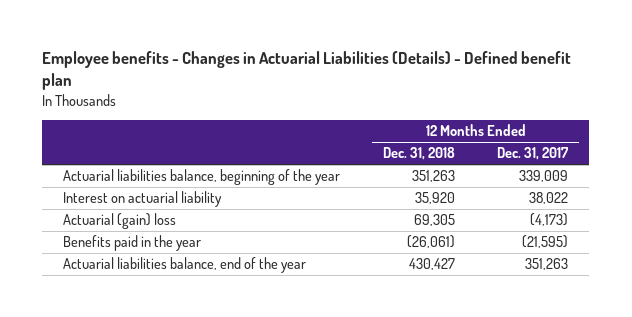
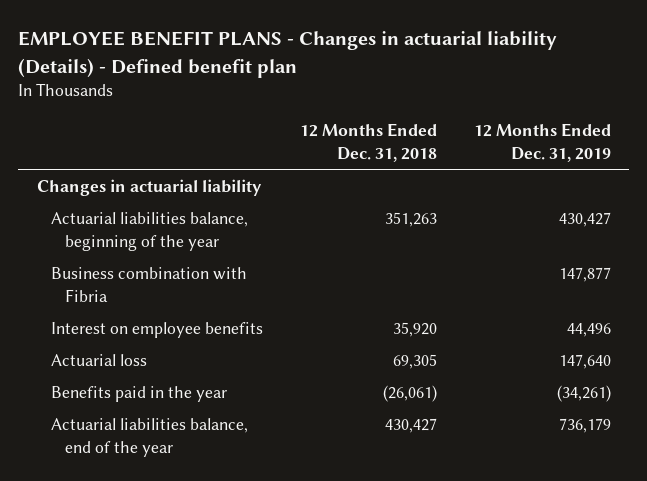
[42,51,572,91] Employee benefits - Changes in Actuarial Liabilities (Details) - Defined benefit plan -> [18,31,558,78] EMPLOYEE BENEFIT PLANS - Changes in actuarial liability (Details) - Defined benefit plan
[497,147,570,161] Dec. 31, 2017 -> none
none -> [473,122,611,162] 12 Months Ended Dec. 31, 2019
none -> [36,178,262,196] Changes in actuarial liability
none -> [50,266,247,302] Business combination with Fibria
[63,191,223,208] Interest on actuarial liability -> [50,321,263,338] Interest on employee benefits
[63,213,177,230] Actuarial (gain) loss -> [50,353,147,366] Actuarial loss

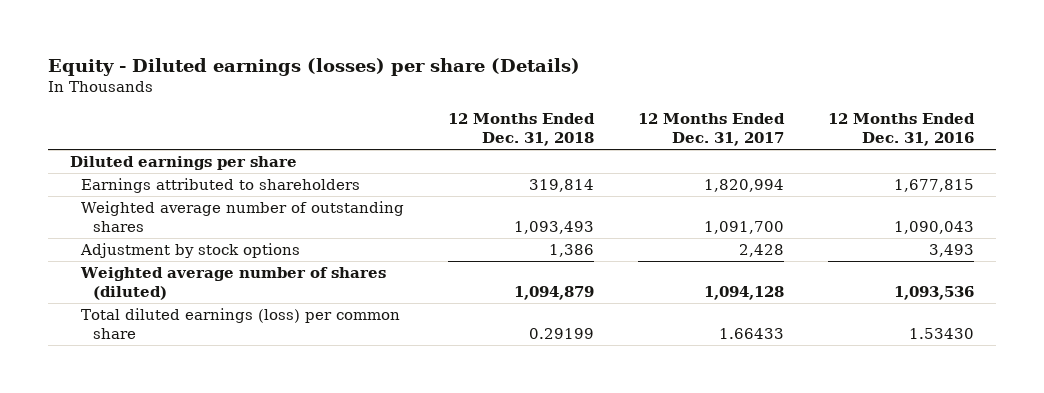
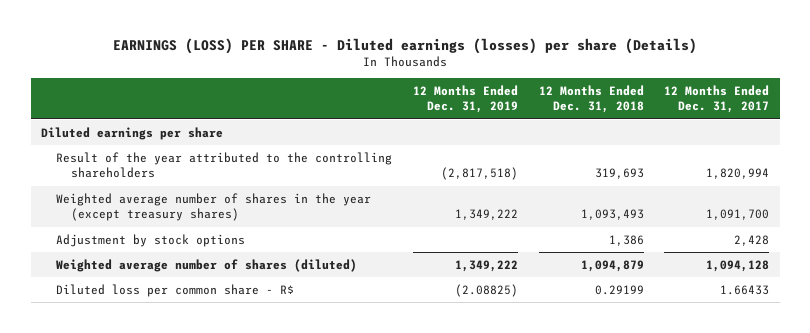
[47,57,580,76] Equity - Diluted earnings (losses) per share (Details) -> [113,37,698,54] EARNINGS (LOSS) PER SHARE - Diluted earnings (losses) per share (Details)
[827,113,975,146] 12 Months Ended Dec. 31, 2016 -> none
none -> [412,84,518,114] 12 Months Ended Dec. 31, 2019
[81,178,361,194] Earnings attributed to shareholders -> none
none -> [56,151,393,179] Result of the year attributed to the controlling shareholders
[81,201,405,232] Weighted average number of outstanding shares -> [56,192,372,222] Weighted average number of shares in the year (except treasury shares)
[81,308,401,339] Total diluted earnings (loss) per common share -> [56,283,295,297] Diluted loss per common share - R$

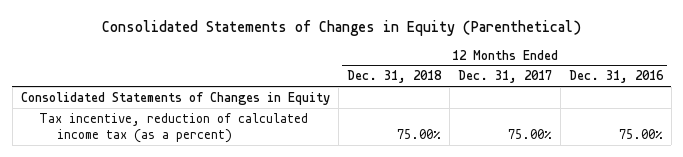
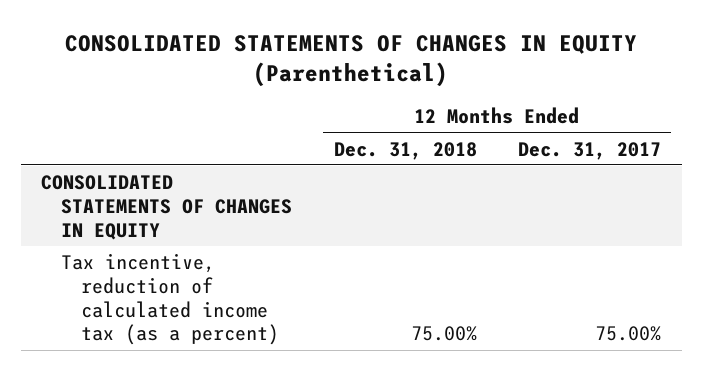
[101,20,581,37] Consolidated Statements of Changes in Equity (Parenthetical) -> [65,34,638,88] CONSOLIDATED STATEMENTS OF CHANGES IN EQUITY (Parenthetical)
[568,70,664,84] Dec. 31, 2016 -> none
[20,91,330,105] Consolidated Statements of Changes in Equity -> [41,174,293,240] CONSOLIDATED STATEMENTS OF CHANGES IN EQUITY

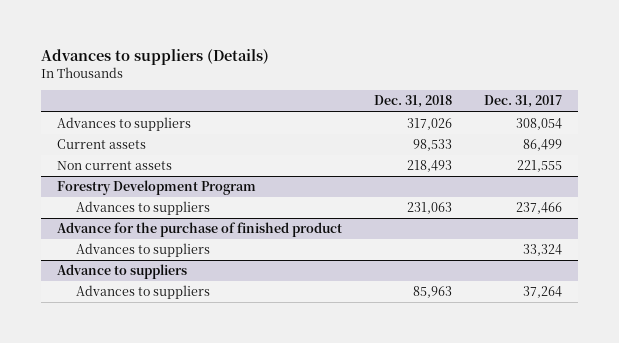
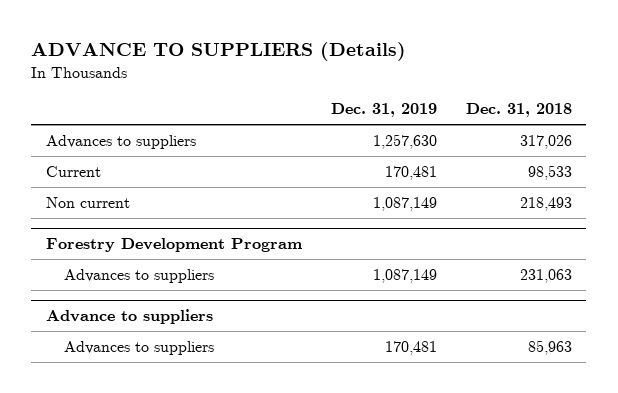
[41,48,270,65] Advances to suppliers (Details) -> [31,41,407,61] ADVANCE TO SUPPLIERS (Details)
[484,95,563,109] Dec. 31, 2017 -> none
none -> [330,103,437,118] Dec. 31, 2019
[57,139,147,150] Current assets -> [45,165,101,177] Current
[57,161,173,171] Non current assets -> [45,196,130,208] Non current
[57,222,343,238] Advance for the purchase of finished product -> none
[76,243,211,258] Advances to suppliers -> none

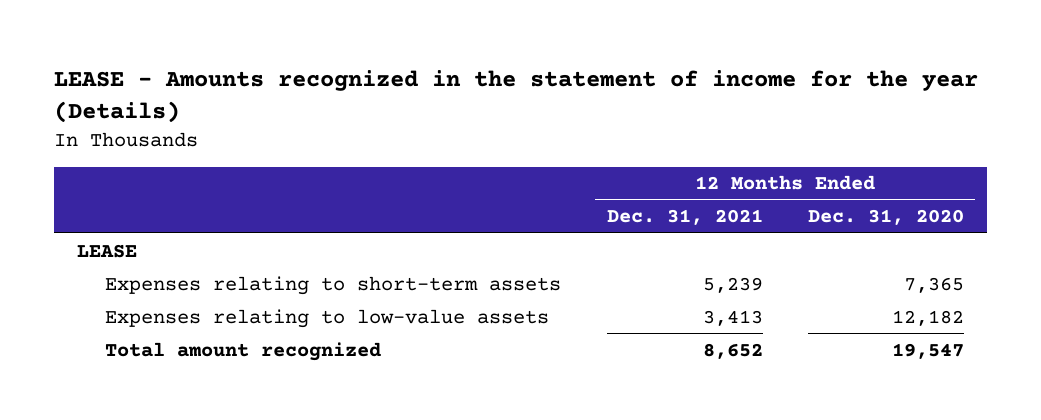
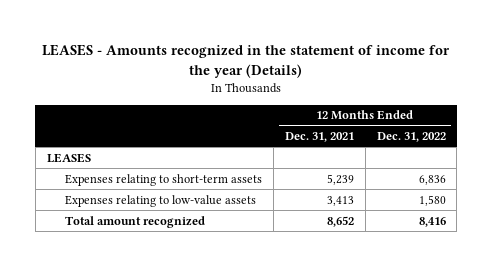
[53,70,978,124] LEASE - Amounts recognized in the statement of income for the year (Details) -> [42,44,451,78] LEASES - Amounts recognized in the statement of income for the year (Details)
[807,209,964,226] Dec. 31, 2020 -> none
none -> [376,131,446,142] Dec. 31, 2022
[76,243,137,258] LEASE -> [46,152,91,163] LEASES

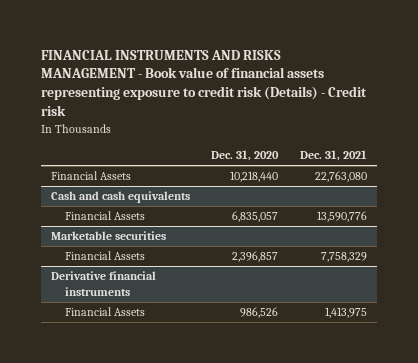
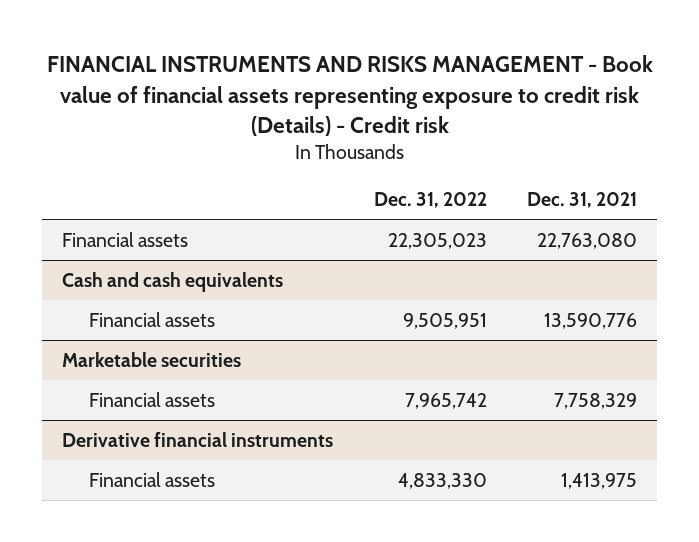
[211,150,280,162] Dec. 31, 2020 -> none
none -> [373,191,487,208] Dec. 31, 2022
[51,171,132,181] Financial Assets -> [62,231,189,247] Financial assets
[64,211,145,221] Financial Assets -> [89,311,216,327] Financial assets
[64,251,145,261] Financial Assets -> [89,391,216,407] Financial assets
[64,307,145,317] Financial Assets -> [89,471,216,487] Financial assets

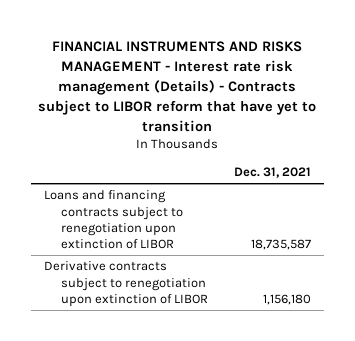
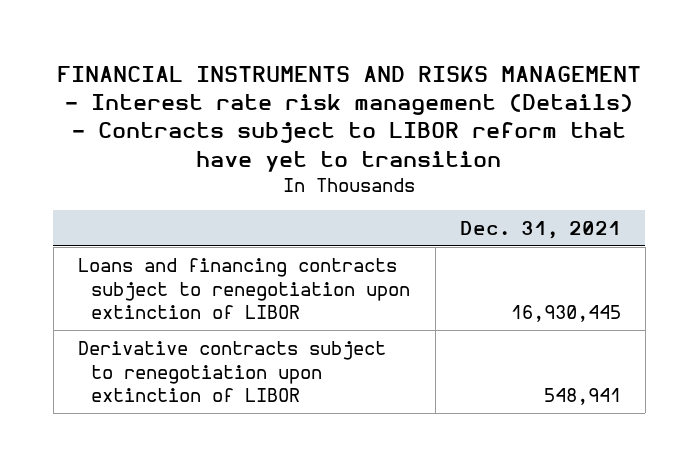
[250,239,311,251] 18,735,587 -> [510,305,621,323] 16,930,445
[262,293,311,305] 1,156,180 -> [543,388,621,406] 548,941

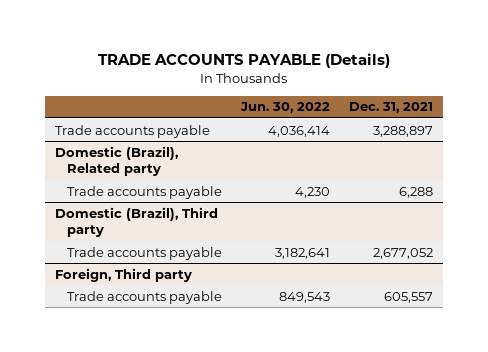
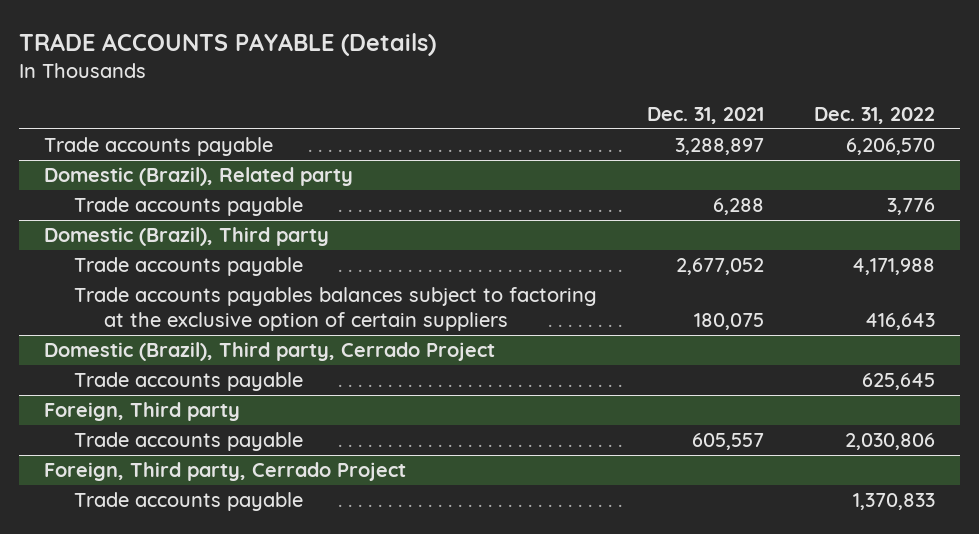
[240,102,331,114] Jun. 30, 2022 -> none
none -> [813,106,935,124] Dec. 31, 2022
none -> [74,287,598,332] Trade accounts payables balances subject to factoring at the exclusive option of certain suppliers
none -> [44,342,496,362] Domestic (Brazil), Third party, Cerrado Project
none -> [74,372,304,392] Trade accounts payable
none -> [44,462,407,482] Foreign, Third party, Cerrado Project
none -> [74,492,304,512] Trade accounts payable

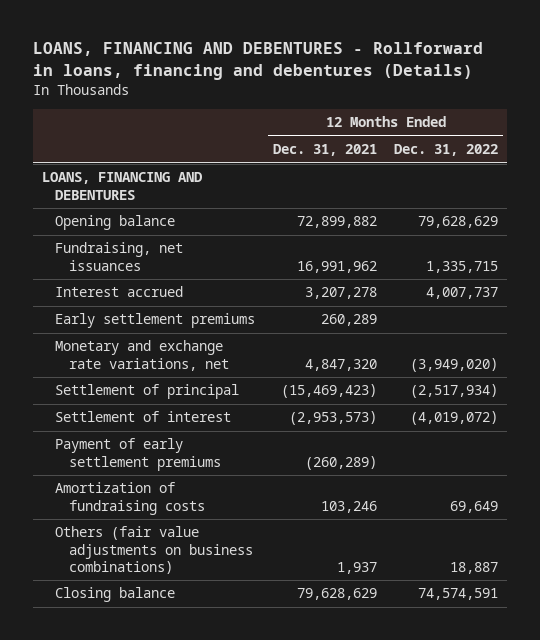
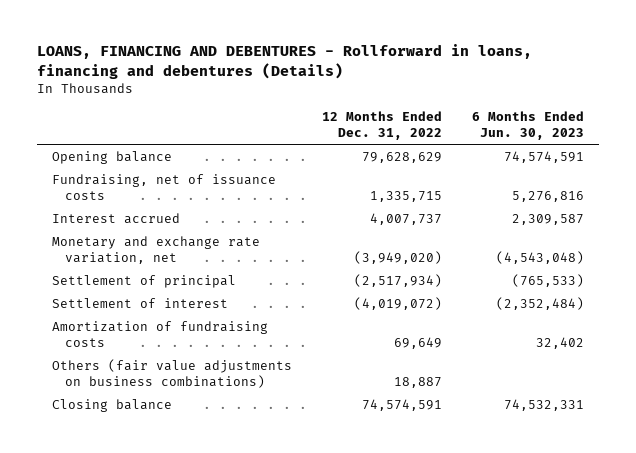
[272,144,377,157] Dec. 31, 2021 -> none
none -> [471,111,584,141] 6 Months Ended Jun. 30, 2023
[41,172,202,200] LOANS, FINANCING AND DEBENTURES -> none
[55,242,184,271] Fundraising, net issuances -> [51,173,276,201] Fundraising, net of issuance costs
[55,313,256,329] Early settlement premiums -> none
[55,340,229,371] Monetary and exchange rate variations, net -> [51,235,260,265] Monetary and exchange rate variation, net
[55,438,221,471] Payment of early settlement premiums -> none

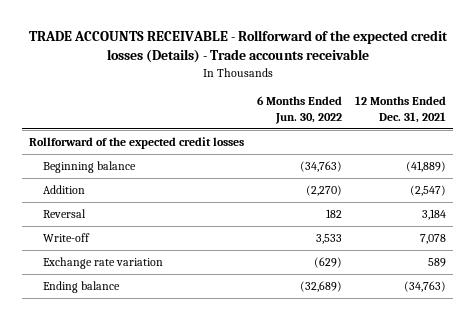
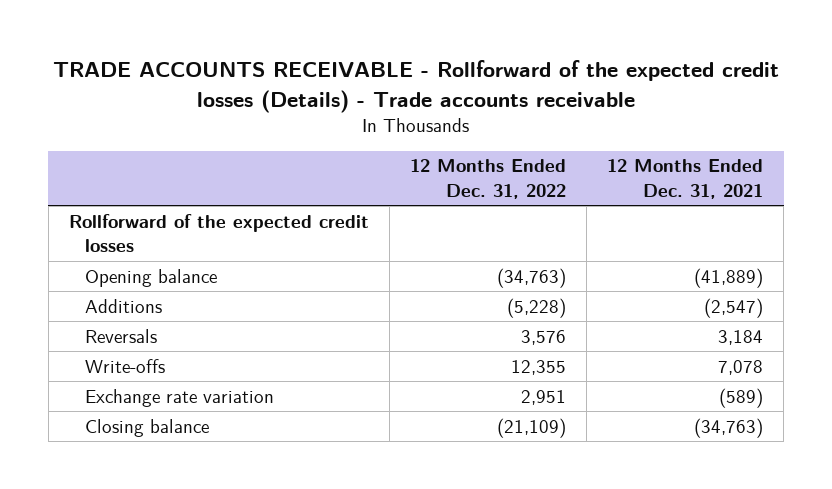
[257,96,343,124] 6 Months Ended Jun. 30, 2022 -> none
none -> [409,159,566,199] 12 Months Ended Dec. 31, 2022
[42,161,136,174] Beginning balance -> [85,268,218,287] Opening balance
[42,185,85,195] Addition -> [85,298,163,313] Additions
[42,209,86,219] Reversal -> [85,328,158,343] Reversals
[42,233,90,243] Write-off -> [85,358,166,373] Write-offs
[428,258,447,268] 589 -> [719,387,764,408] (589)
[42,281,120,294] Ending balance -> [85,418,210,437] Closing balance

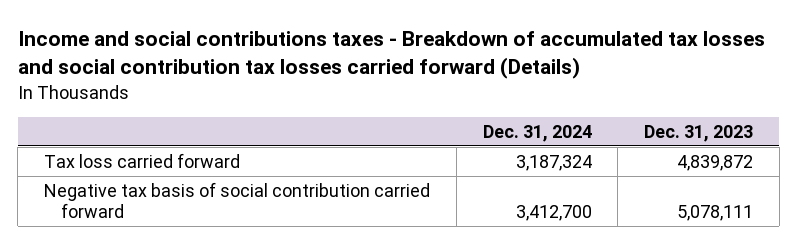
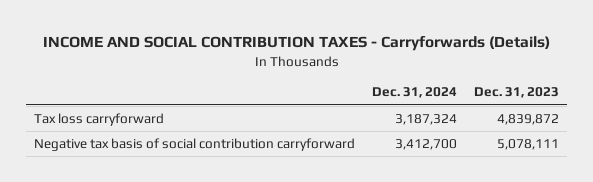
[17,31,765,80] Income and social contributions taxes - Breakdown of accumulated tax losses and social contribution tax losses carried forward (Details) -> [42,36,550,52] INCOME AND SOCIAL CONTRIBUTION TAXES - Carryforwards (Details)
[44,152,241,168] Tax loss carried forward -> [34,113,165,127] Tax loss carryforward
[44,181,431,219] Negative tax basis of social contribution carried forward -> [34,138,356,152] Negative tax basis of social contribution carryforward

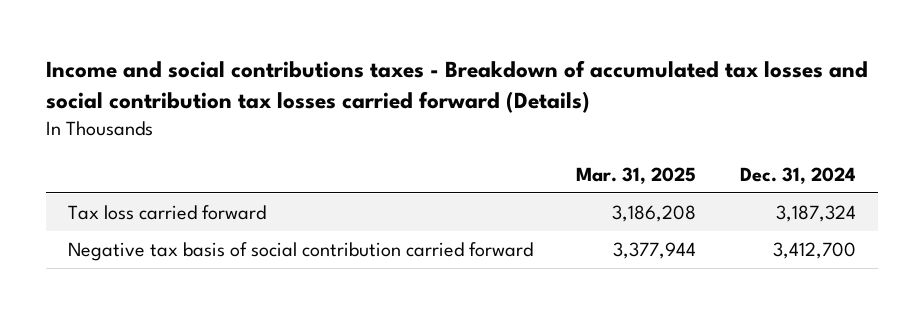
[42,36,550,52] INCOME AND SOCIAL CONTRIBUTION TAXES - Carryforwards (Details) -> [45,60,868,114] Income and social contributions taxes - Breakdown of accumulated tax losses and social contribution tax losses carried forward (Details)
[473,87,559,99] Dec. 31, 2023 -> none
none -> [576,166,697,184] Mar. 31, 2025
[34,113,165,127] Tax loss carryforward -> [67,205,266,221] Tax loss carried forward
[34,138,356,152] Negative tax basis of social contribution carryforward -> [67,242,533,262] Negative tax basis of social contribution carried forward

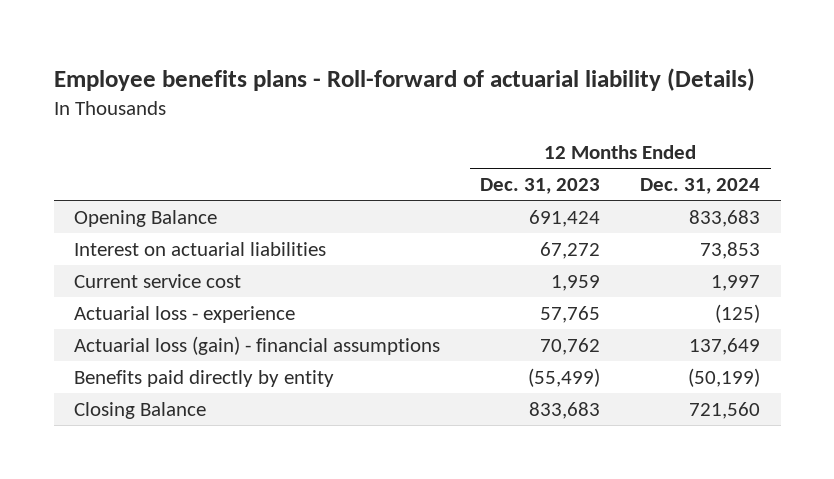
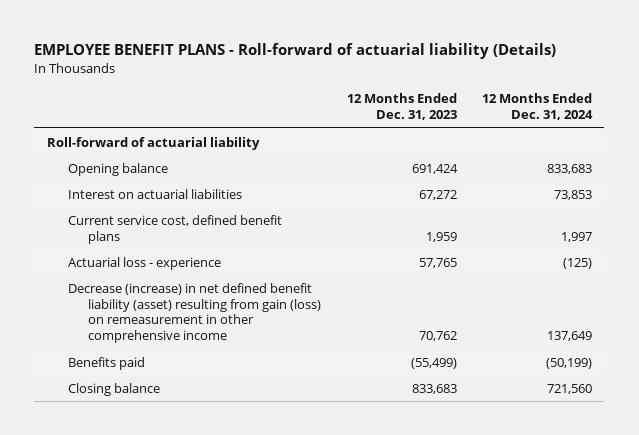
[53,67,755,91] Employee benefits plans - Roll-forward of actuarial liability (Details) -> [34,42,557,59] EMPLOYEE BENEFIT PLANS - Roll-forward of actuarial liability (Details)
none -> [46,136,260,150] Roll-forward of actuarial liability
[73,209,217,227] Opening Balance -> [67,162,168,176] Opening balance
[73,273,241,288] Current service cost -> [67,214,282,244] Current service cost, defined benefit plans
[73,335,440,355] Actuarial loss (gain) - financial assumptions -> [67,282,322,344] Decrease (increase) in net defined benefit liability (asset) resulting from gain (loss) on remeasurement in other comprehensive income
[73,369,334,387] Benefits paid directly by entity -> [67,356,145,370] Benefits paid
[73,401,206,419] Closing Balance -> [67,382,160,396] Closing balance

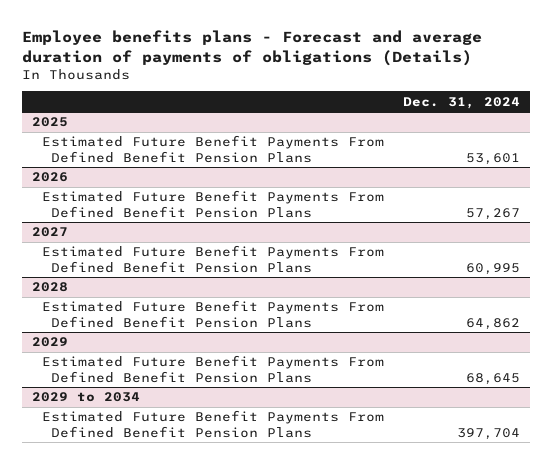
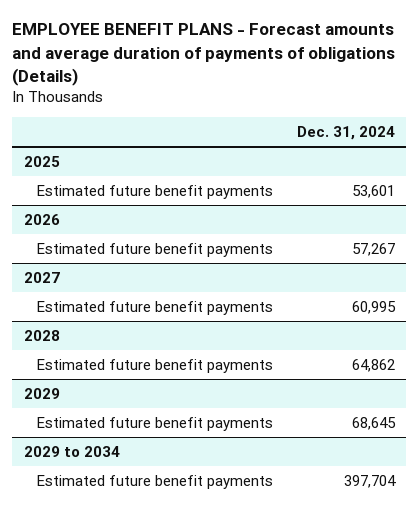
[22,29,483,66] Employee benefits plans - Forecast and average duration of payments of obligations (Details) -> [12,23,396,86] EMPLOYEE BENEFIT PLANS - Forecast amounts and average duration of payments of obligations (Details)
[41,135,384,163] Estimated Future Benefit Payments From Defined Benefit Pension Plans -> [37,185,274,200] Estimated future benefit payments
[41,190,384,218] Estimated Future Benefit Payments From Defined Benefit Pension Plans -> [37,243,274,258] Estimated future benefit payments
[41,245,384,273] Estimated Future Benefit Payments From Defined Benefit Pension Plans -> [37,301,274,316] Estimated future benefit payments
[41,300,384,328] Estimated Future Benefit Payments From Defined Benefit Pension Plans -> [37,359,274,374] Estimated future benefit payments
[41,355,384,383] Estimated Future Benefit Payments From Defined Benefit Pension Plans -> [37,417,274,432] Estimated future benefit payments
[41,410,384,438] Estimated Future Benefit Payments From Defined Benefit Pension Plans -> [37,475,274,490] Estimated future benefit payments

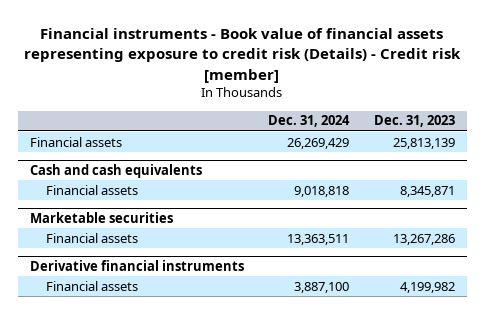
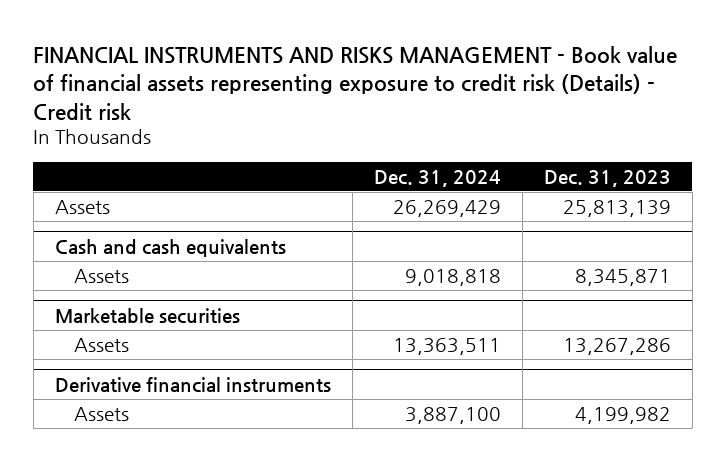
[24,27,462,83] Financial instruments - Book value of financial assets representing exposure to credit risk (Details) - Credit risk [member] -> [33,45,678,120] FINANCIAL INSTRUMENTS AND RISKS MANAGEMENT - Book value of financial assets representing exposure to credit risk (Details) - Credit risk
[30,136,123,147] Financial assets -> [54,200,110,215] Assets
[46,184,139,195] Financial assets -> [73,269,129,284] Assets
[46,232,139,243] Financial assets -> [73,338,129,353] Assets
[46,280,139,291] Financial assets -> [73,407,129,422] Assets

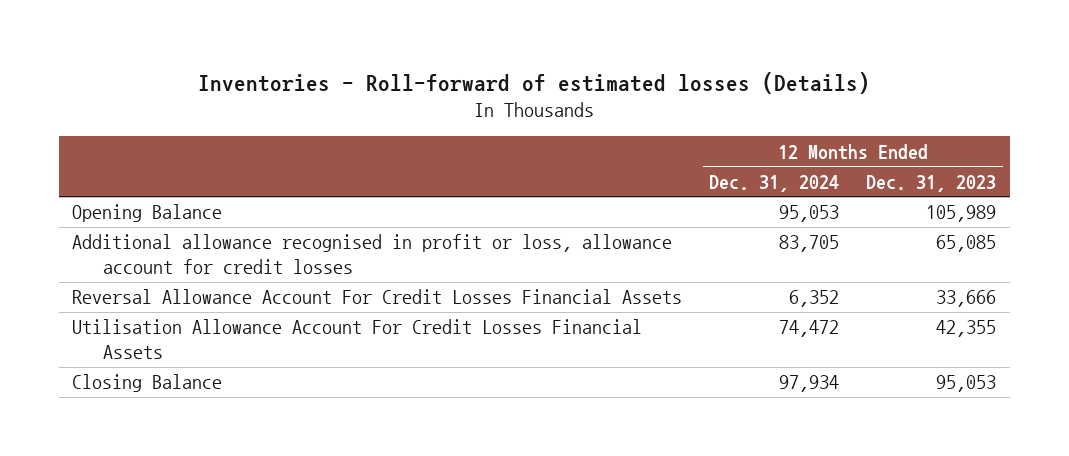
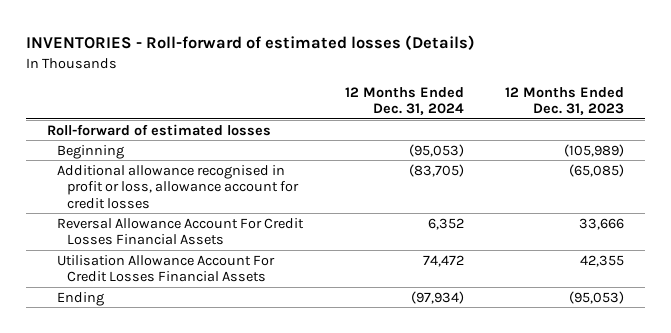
[198,71,871,94] Inventories - Roll-forward of estimated losses (Details) -> [26,35,476,51] INVENTORIES - Roll-forward of estimated losses (Details)
[72,204,223,223] Opening Balance -> none
none -> [47,123,272,136] Roll-forward of estimated losses
none -> [57,144,125,159] Beginning
[779,235,840,253] 83,705 -> [408,163,464,177] (83,705)
[936,235,997,253] 65,085 -> [569,163,625,177] (65,085)
[72,374,223,393] Closing Balance -> none
none -> [57,291,105,306] Ending

